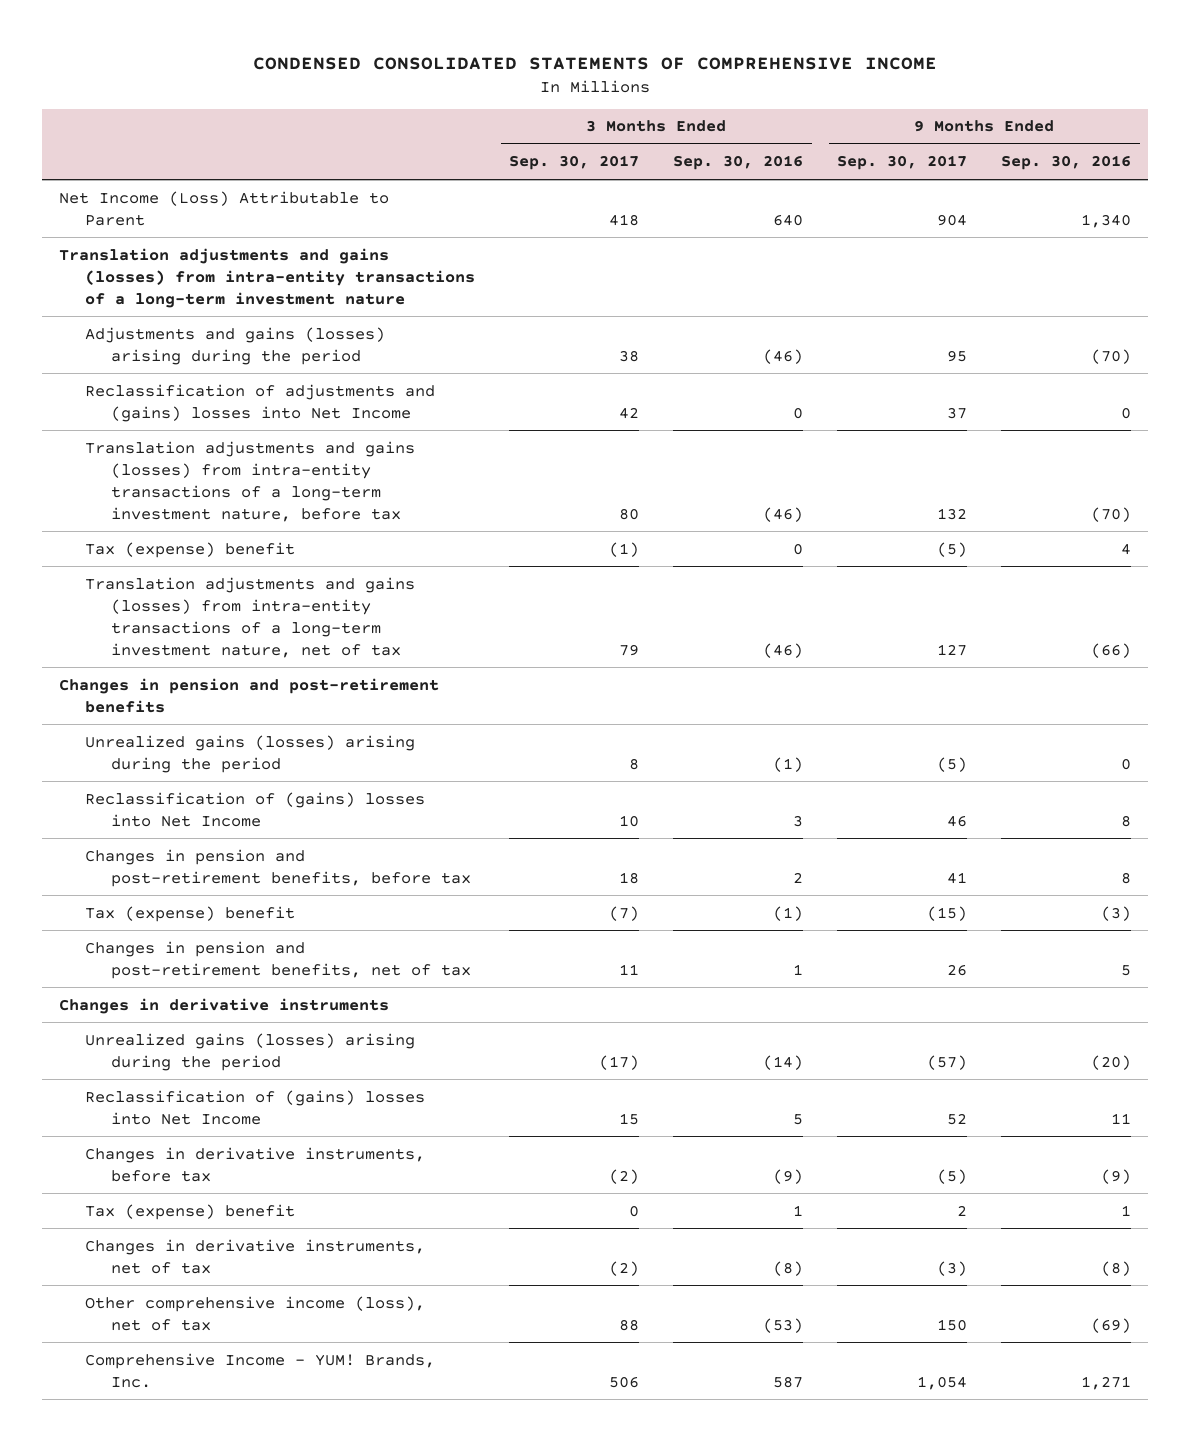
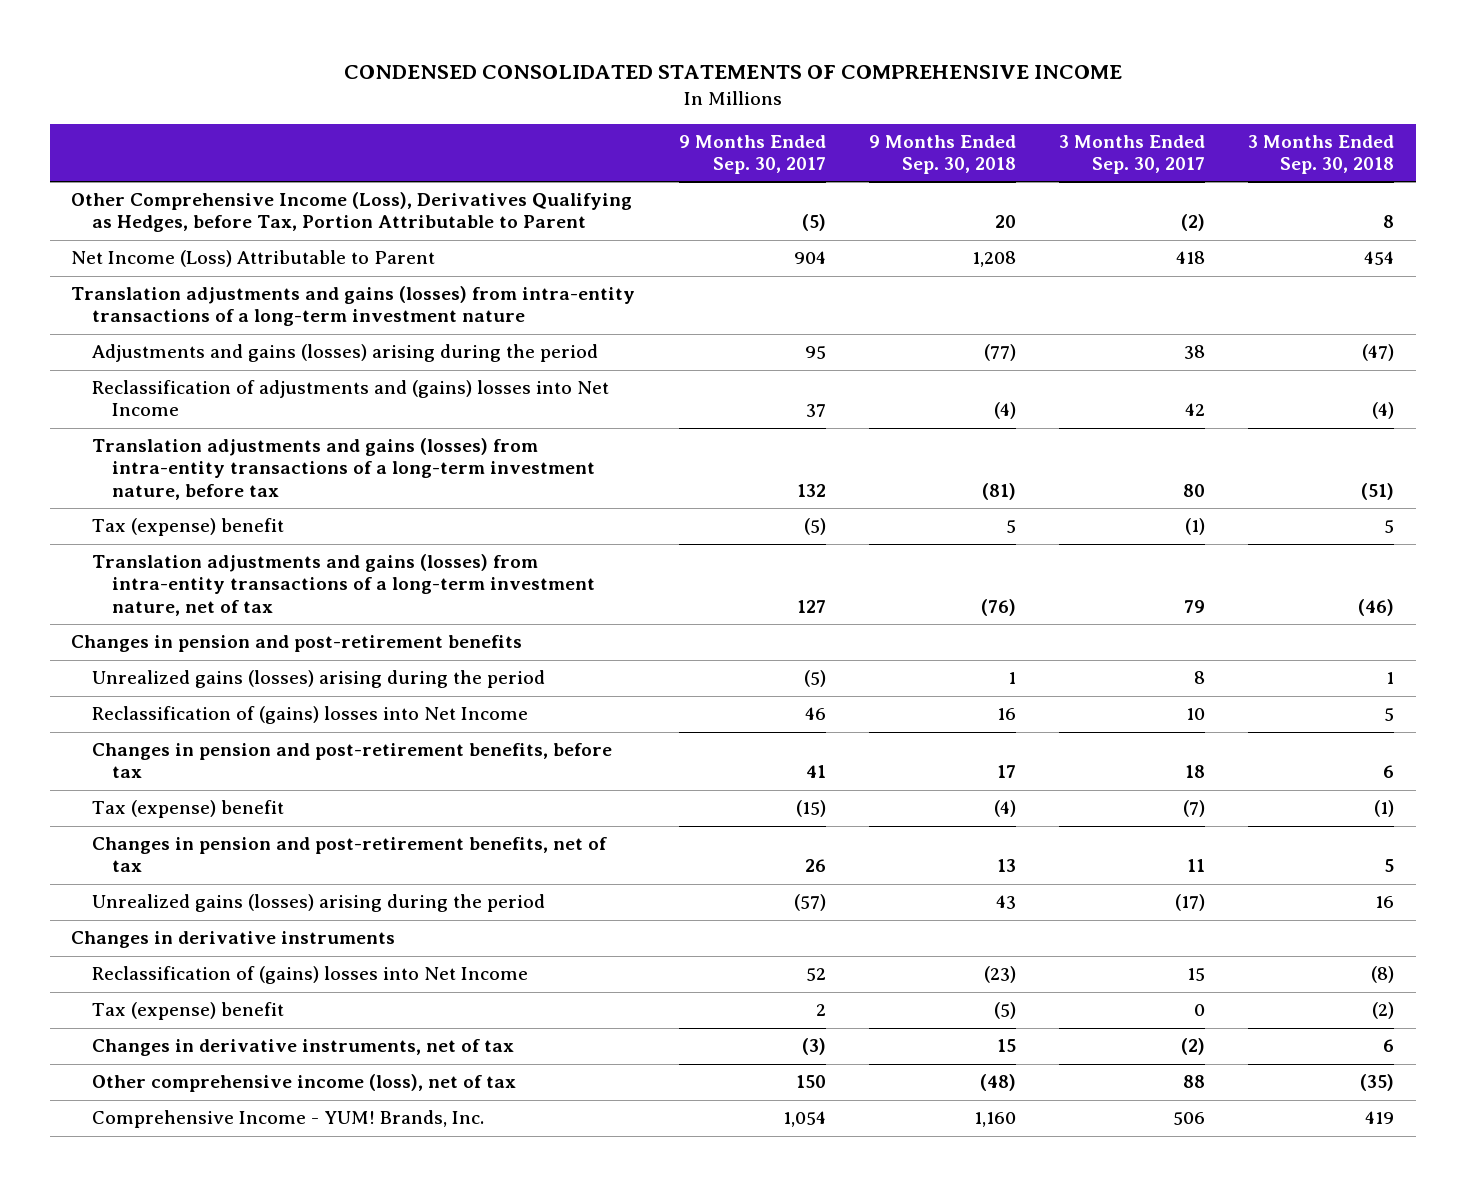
[673,155,804,171] Sep. 30, 2016 -> none
[1001,155,1132,171] Sep. 30, 2016 -> none
none -> [868,134,1016,174] 9 Months Ended Sep. 30, 2018
none -> [1248,134,1395,174] 3 Months Ended Sep. 30, 2018
none -> [71,192,633,233] Other Comprehensive Income (Loss), Derivatives Qualifying as Hedges, before Tax, Portion Attributable to Parent
[59,997,390,1014] Changes in derivative instruments -> [71,931,396,949] Changes in derivative instruments
[85,1146,426,1182] Changes in derivative instruments, before tax -> none

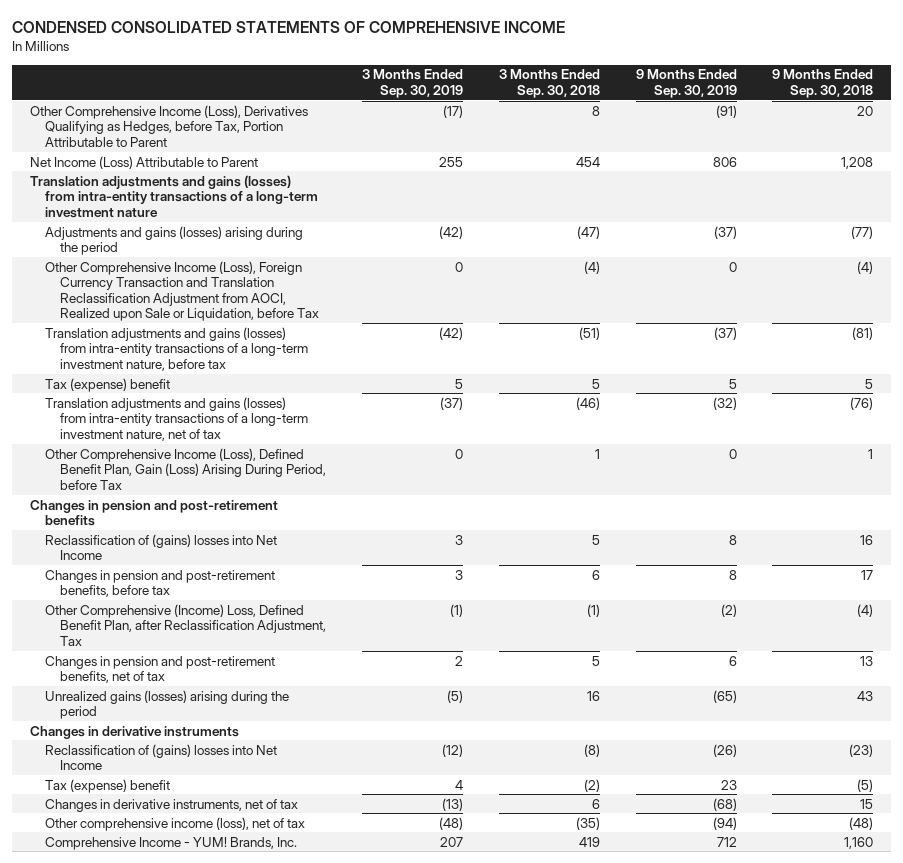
[678,134,826,174] 9 Months Ended Sep. 30, 2017 -> none
[1058,134,1205,174] 3 Months Ended Sep. 30, 2017 -> none
none -> [362,69,464,99] 3 Months Ended Sep. 30, 2019
none -> [635,69,737,99] 9 Months Ended Sep. 30, 2019
[91,380,609,417] Reclassification of adjustments and (gains) losses into Net Income -> none
none -> [45,260,320,322] Other Comprehensive Income (Loss), Foreign Currency Transaction and Translation Reclassification Adjustment from AOCI, Realized upon Sale or Liquidation, before Tax
none -> [45,447,327,490] Other Comprehensive Income (Loss), Defined Benefit Plan, Gain (Loss) Arising During Period, before Tax
[91,670,545,689] Unrealized gains (losses) arising during the period -> none
[91,800,284,819] Tax (expense) benefit -> [45,603,327,646] Other Comprehensive (Income) Loss, Defined Benefit Plan, after Reclassification Adjustment, Tax

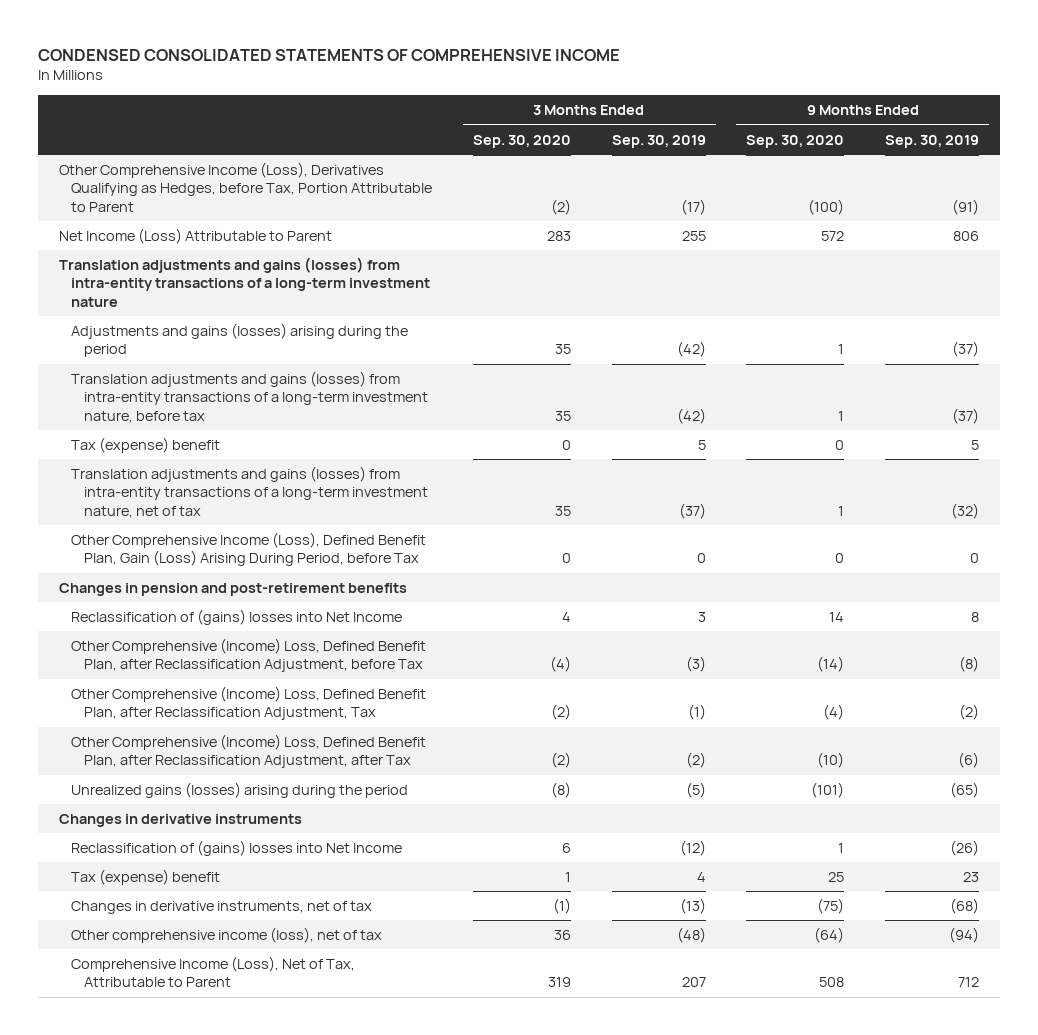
[498,69,600,99] 3 Months Ended Sep. 30, 2018 -> none
[772,69,874,99] 9 Months Ended Sep. 30, 2018 -> none
none -> [473,134,572,148] Sep. 30, 2020
none -> [746,134,845,148] Sep. 30, 2020
[45,260,320,322] Other Comprehensive Income (Loss), Foreign Currency Transaction and Translation Reclassification Adjustment from AOCI, Realized upon Sale or Liquidation, before Tax -> none
[45,569,276,598] Changes in pension and post-retirement benefits, before tax -> none
none -> [71,638,427,673] Other Comprehensive (Income) Loss, Defined Benefit Plan, after Reclassification Adjustment, before Tax
[45,655,276,684] Changes in pension and post-retirement benefits, net of tax -> none
none -> [71,734,427,769] Other Comprehensive (Income) Loss, Defined Benefit Plan, after Reclassification Adjustment, after Tax
[45,836,298,850] Comprehensive Income - YUM! Brands, Inc. -> [71,956,356,988] Comprehensive Income (Loss), Net of Tax, Attributable to Parent

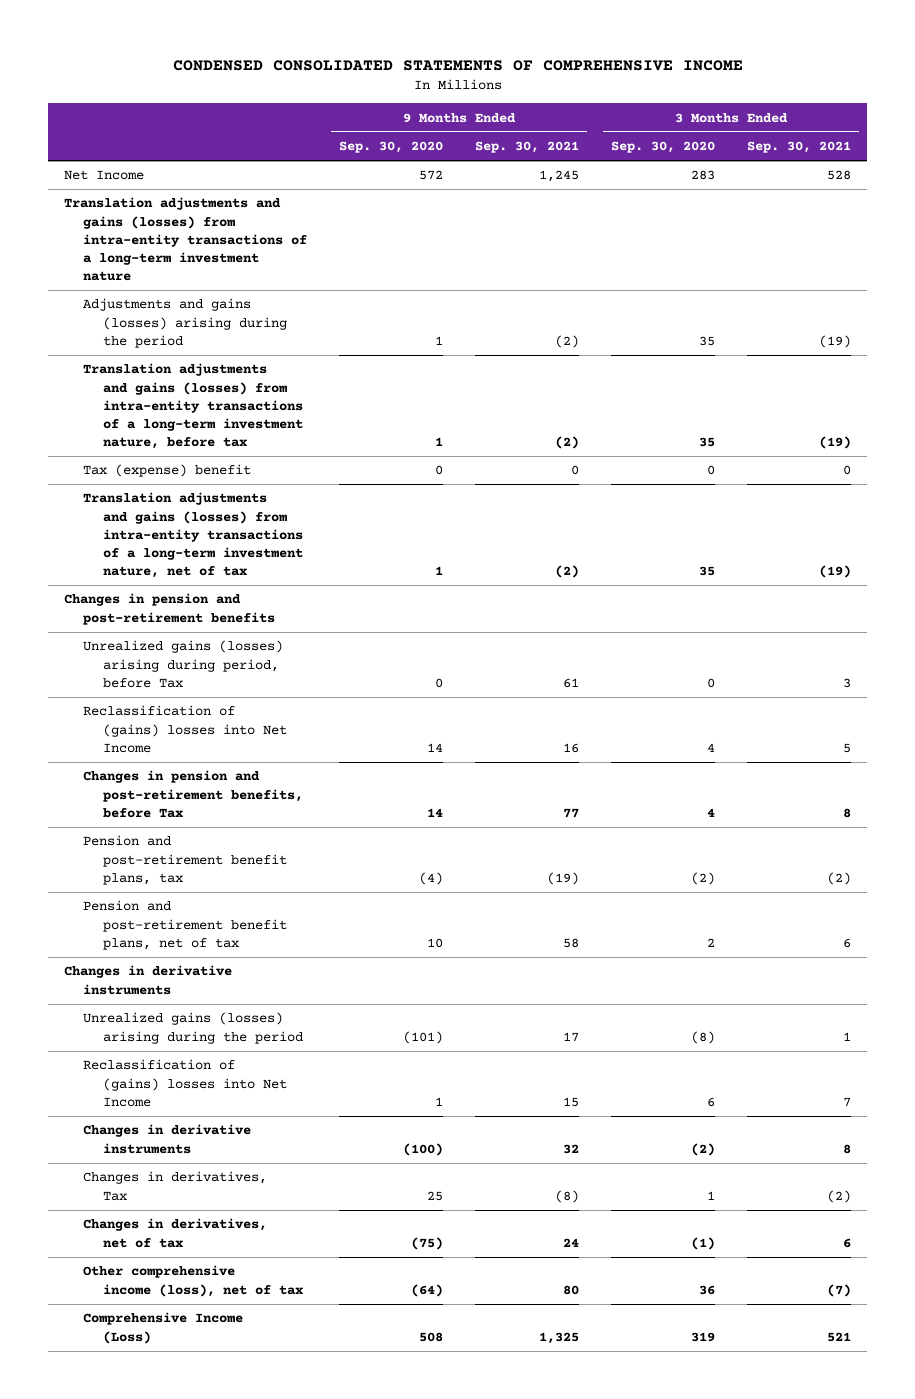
[611,134,706,148] Sep. 30, 2019 -> none
[885,134,980,148] Sep. 30, 2019 -> none
none -> [475,140,580,153] Sep. 30, 2021
none -> [747,140,852,153] Sep. 30, 2021
[58,162,433,212] Other Comprehensive Income (Loss), Derivatives Qualifying as Hedges, before Tax, Portion Attributable to Parent -> none
[58,228,332,245] Net Income (Loss) Attributable to Parent -> [63,170,144,181] Net Income
[71,532,427,567] Other Comprehensive Income (Loss), Defined Benefit Plan, Gain (Loss) Arising During Period, before Tax -> none
none -> [83,640,284,688] Unrealized gains (losses) arising during period, before Tax
[71,638,427,673] Other Comprehensive (Income) Loss, Defined Benefit Plan, after Reclassification Adjustment, before Tax -> none
[71,734,427,769] Other Comprehensive (Income) Loss, Defined Benefit Plan, after Reclassification Adjustment, after Tax -> none
none -> [83,770,303,818] Changes in pension and post-retirement benefits, before Tax
[71,686,427,721] Other Comprehensive (Income) Loss, Defined Benefit Plan, after Reclassification Adjustment, Tax -> [83,835,287,885] Pension and post-retirement benefit plans, tax
none -> [83,900,287,950] Pension and post-retirement benefit plans, net of tax
[71,782,409,799] Unrealized gains (losses) arising during the period -> [83,1012,303,1044] Unrealized gains (losses) arising during the period
none -> [83,1124,252,1154] Changes in derivative instruments
[71,869,221,886] Tax (expense) benefit -> [83,1171,268,1201] Changes in derivatives, Tax
[71,901,373,915] Changes in derivative instruments, net of tax -> [83,1218,268,1248] Changes in derivatives, net of tax
[71,956,356,988] Comprehensive Income (Loss), Net of Tax, Attributable to Parent -> [83,1312,244,1344] Comprehensive Income (Loss)

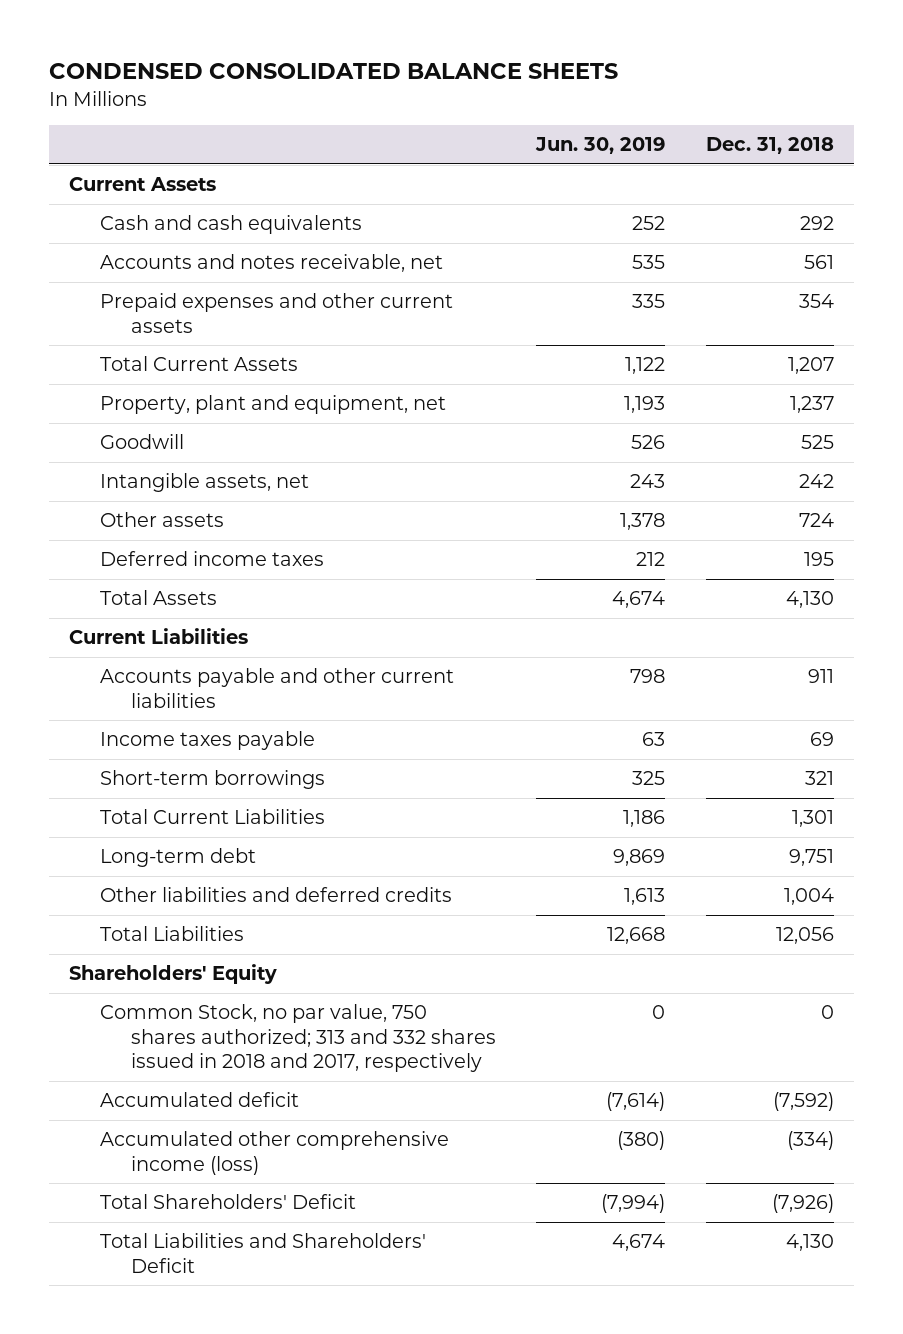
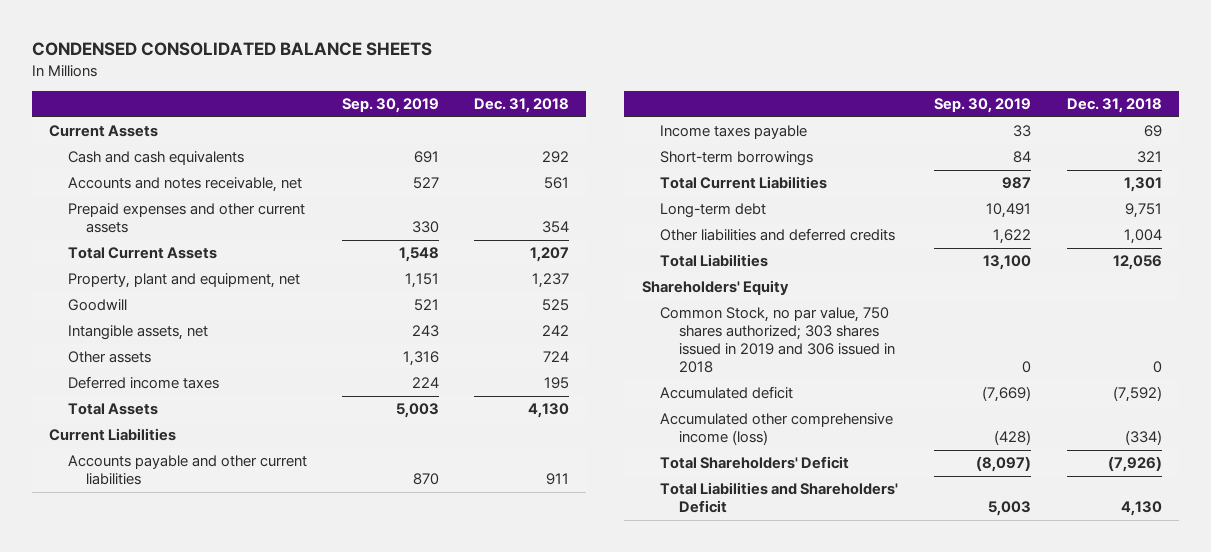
[535,137,666,155] Jun. 30, 2019 -> none
none -> [341,98,439,114] Sep. 30, 2019
[100,1004,496,1073] Common Stock, no par value, 750 shares authorized; 313 and 332 shares issued in 2018 and 2017, respectively -> [660,307,895,373] Common Stock, no par value, 750 shares authorized; 303 shares issued in 2019 and 306 issued in 2018

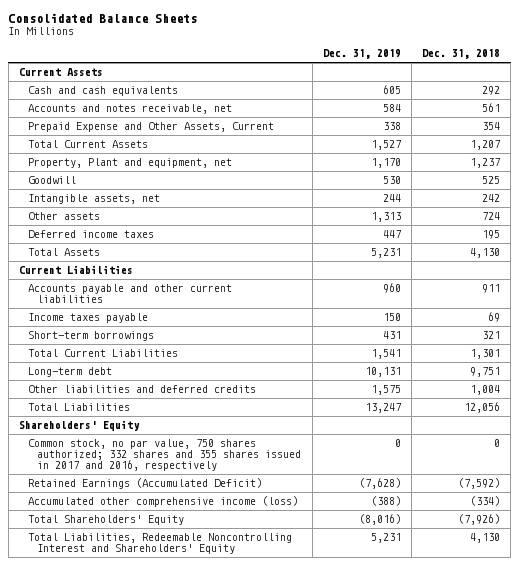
[31,42,432,57] CONDENSED CONSOLIDATED BALANCE SHEETS -> [8,12,198,23] Consolidated Balance Sheets
[341,98,439,114] Sep. 30, 2019 -> none
none -> [322,49,401,60] Dec. 31, 2019
[67,203,305,234] Prepaid expenses and other current assets -> [28,122,275,133] Prepaid Expense and Other Assets, Current
[67,273,300,289] Property, plant and equipment, net -> [28,158,233,169] Property, Plant and equipment, net
[660,307,895,373] Common Stock, no par value, 750 shares authorized; 303 shares issued in 2019 and 306 issued in 2018 -> [28,439,302,472] Common stock, no par value, 750 shares authorized; 332 shares and 355 shares issued in 2017 and 2016, respectively
[660,386,794,400] Accumulated deficit -> [28,478,263,490] Retained Earnings (Accumulated Deficit)
[660,456,850,470] Total Shareholders' Deficit -> [28,515,185,526] Total Shareholders' Equity
[660,482,899,514] Total Liabilities and Shareholders' Deficit -> [28,533,293,555] Total Liabilities, Redeemable Noncontrolling Interest and Shareholders' Equity

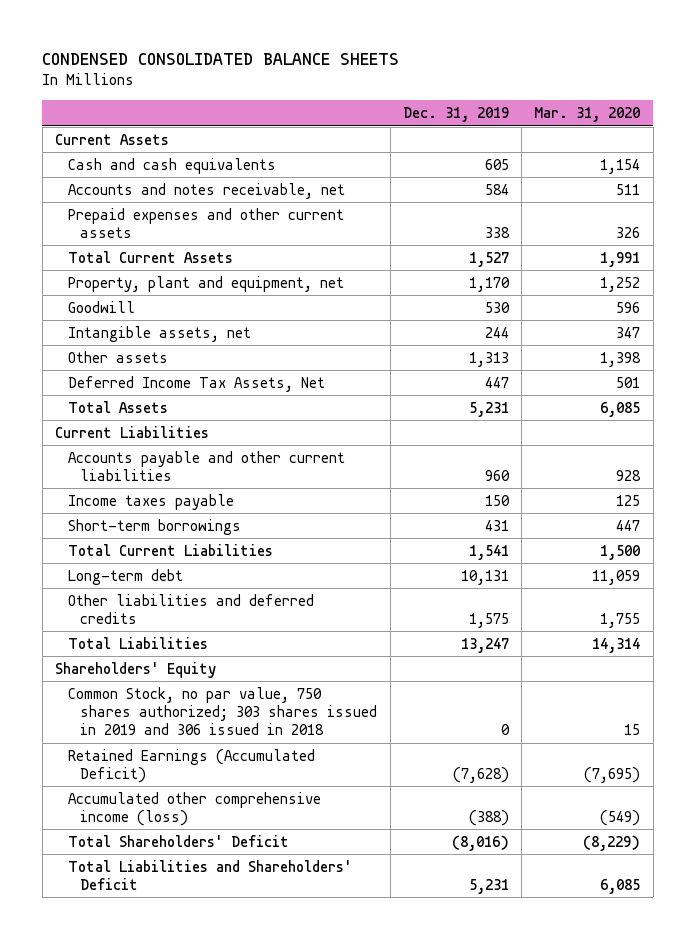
[8,12,198,23] Consolidated Balance Sheets -> [42,53,400,66] CONDENSED CONSOLIDATED BALANCE SHEETS
[422,49,501,60] Dec. 31, 2018 -> none
none -> [534,107,641,123] Mar. 31, 2020
[28,122,275,133] Prepaid Expense and Other Assets, Current -> [67,207,344,239] Prepaid expenses and other current assets
[28,158,233,169] Property, Plant and equipment, net -> [67,275,344,292] Property, plant and equipment, net
[28,230,155,239] Deferred income taxes -> [67,375,325,392] Deferred Income Tax Assets, Net
[28,439,302,472] Common stock, no par value, 750 shares authorized; 332 shares and 355 shares issued in 2017 and 2016, respectively -> [67,686,378,736] Common Stock, no par value, 750 shares authorized; 303 shares issued in 2019 and 306 issued in 2018
[28,515,185,526] Total Shareholders' Equity -> [67,834,289,847] Total Shareholders' Deficit
[28,533,293,555] Total Liabilities, Redeemable Noncontrolling Interest and Shareholders' Equity -> [67,859,352,891] Total Liabilities and Shareholders' Deficit

